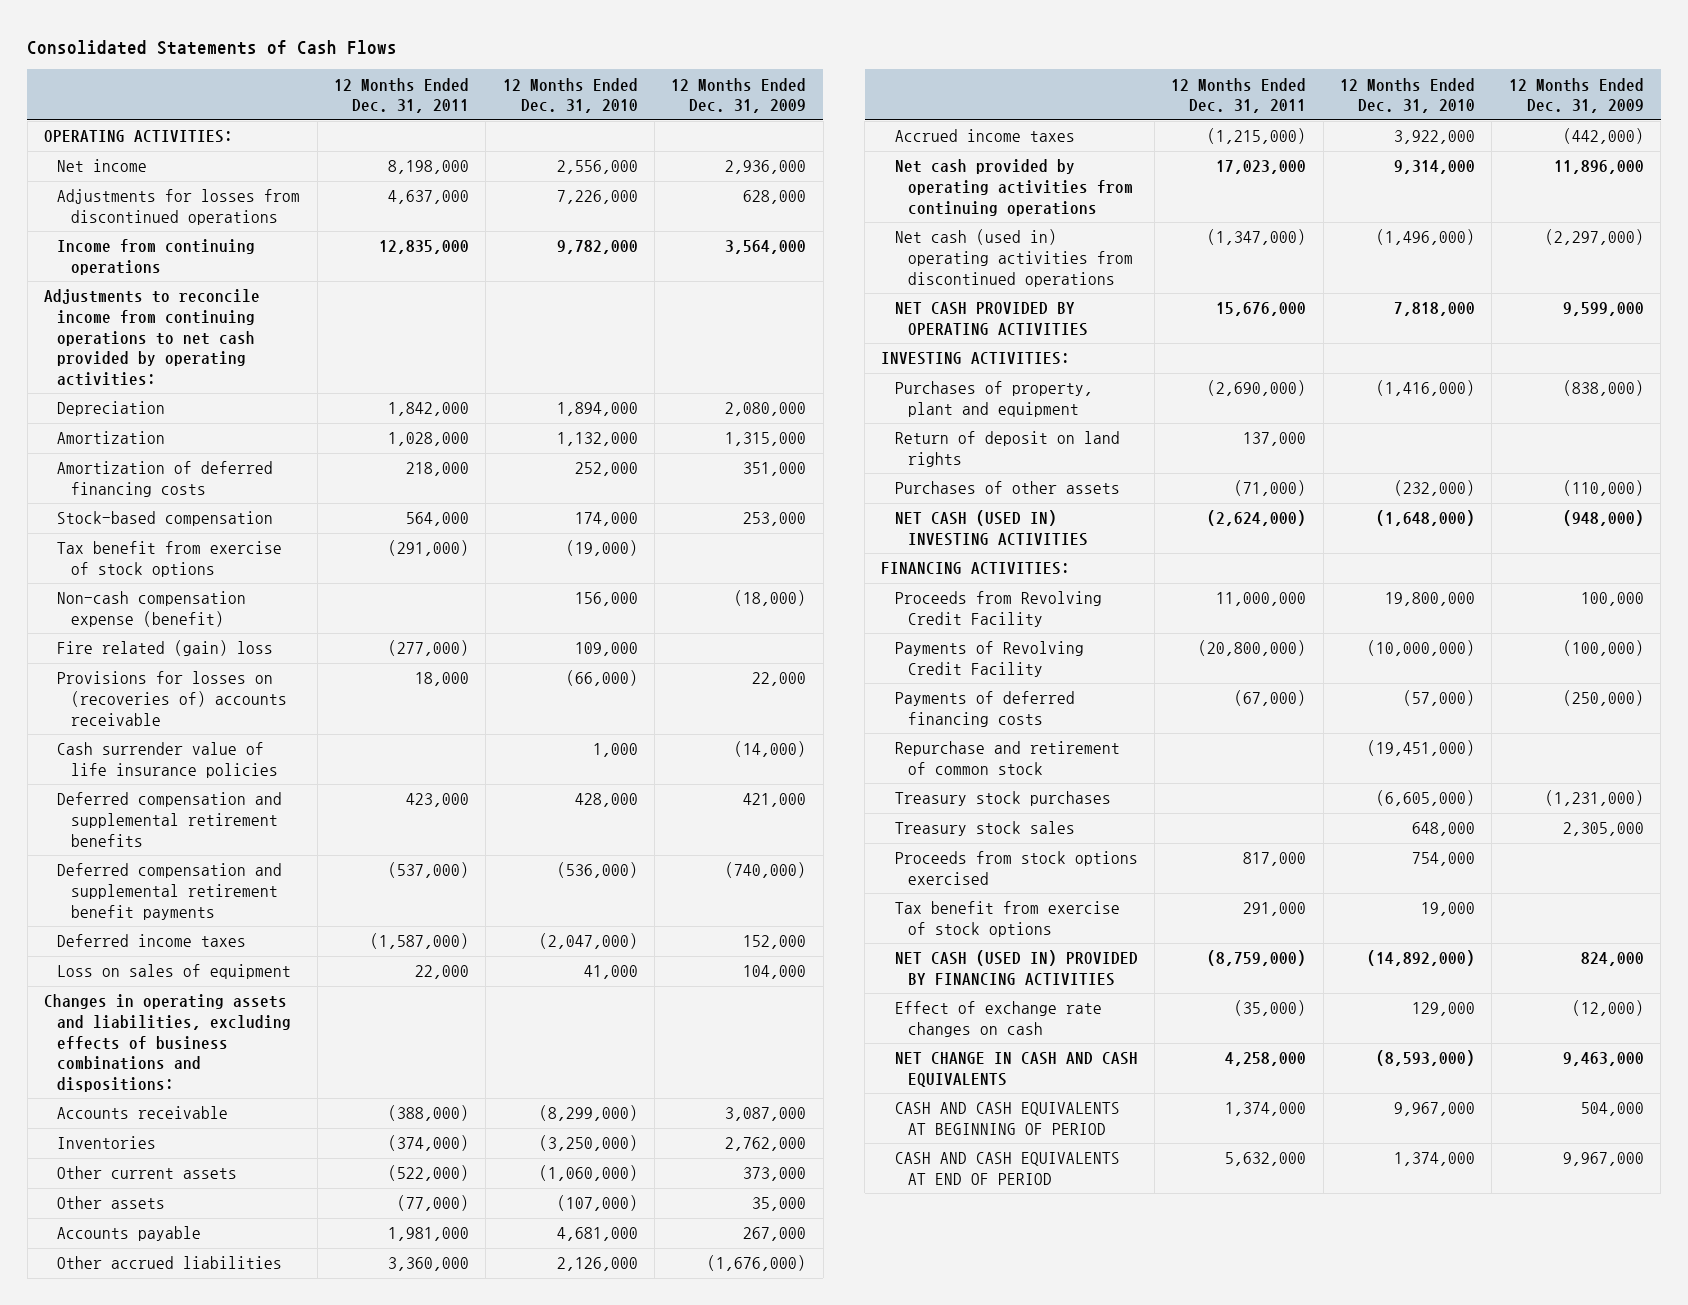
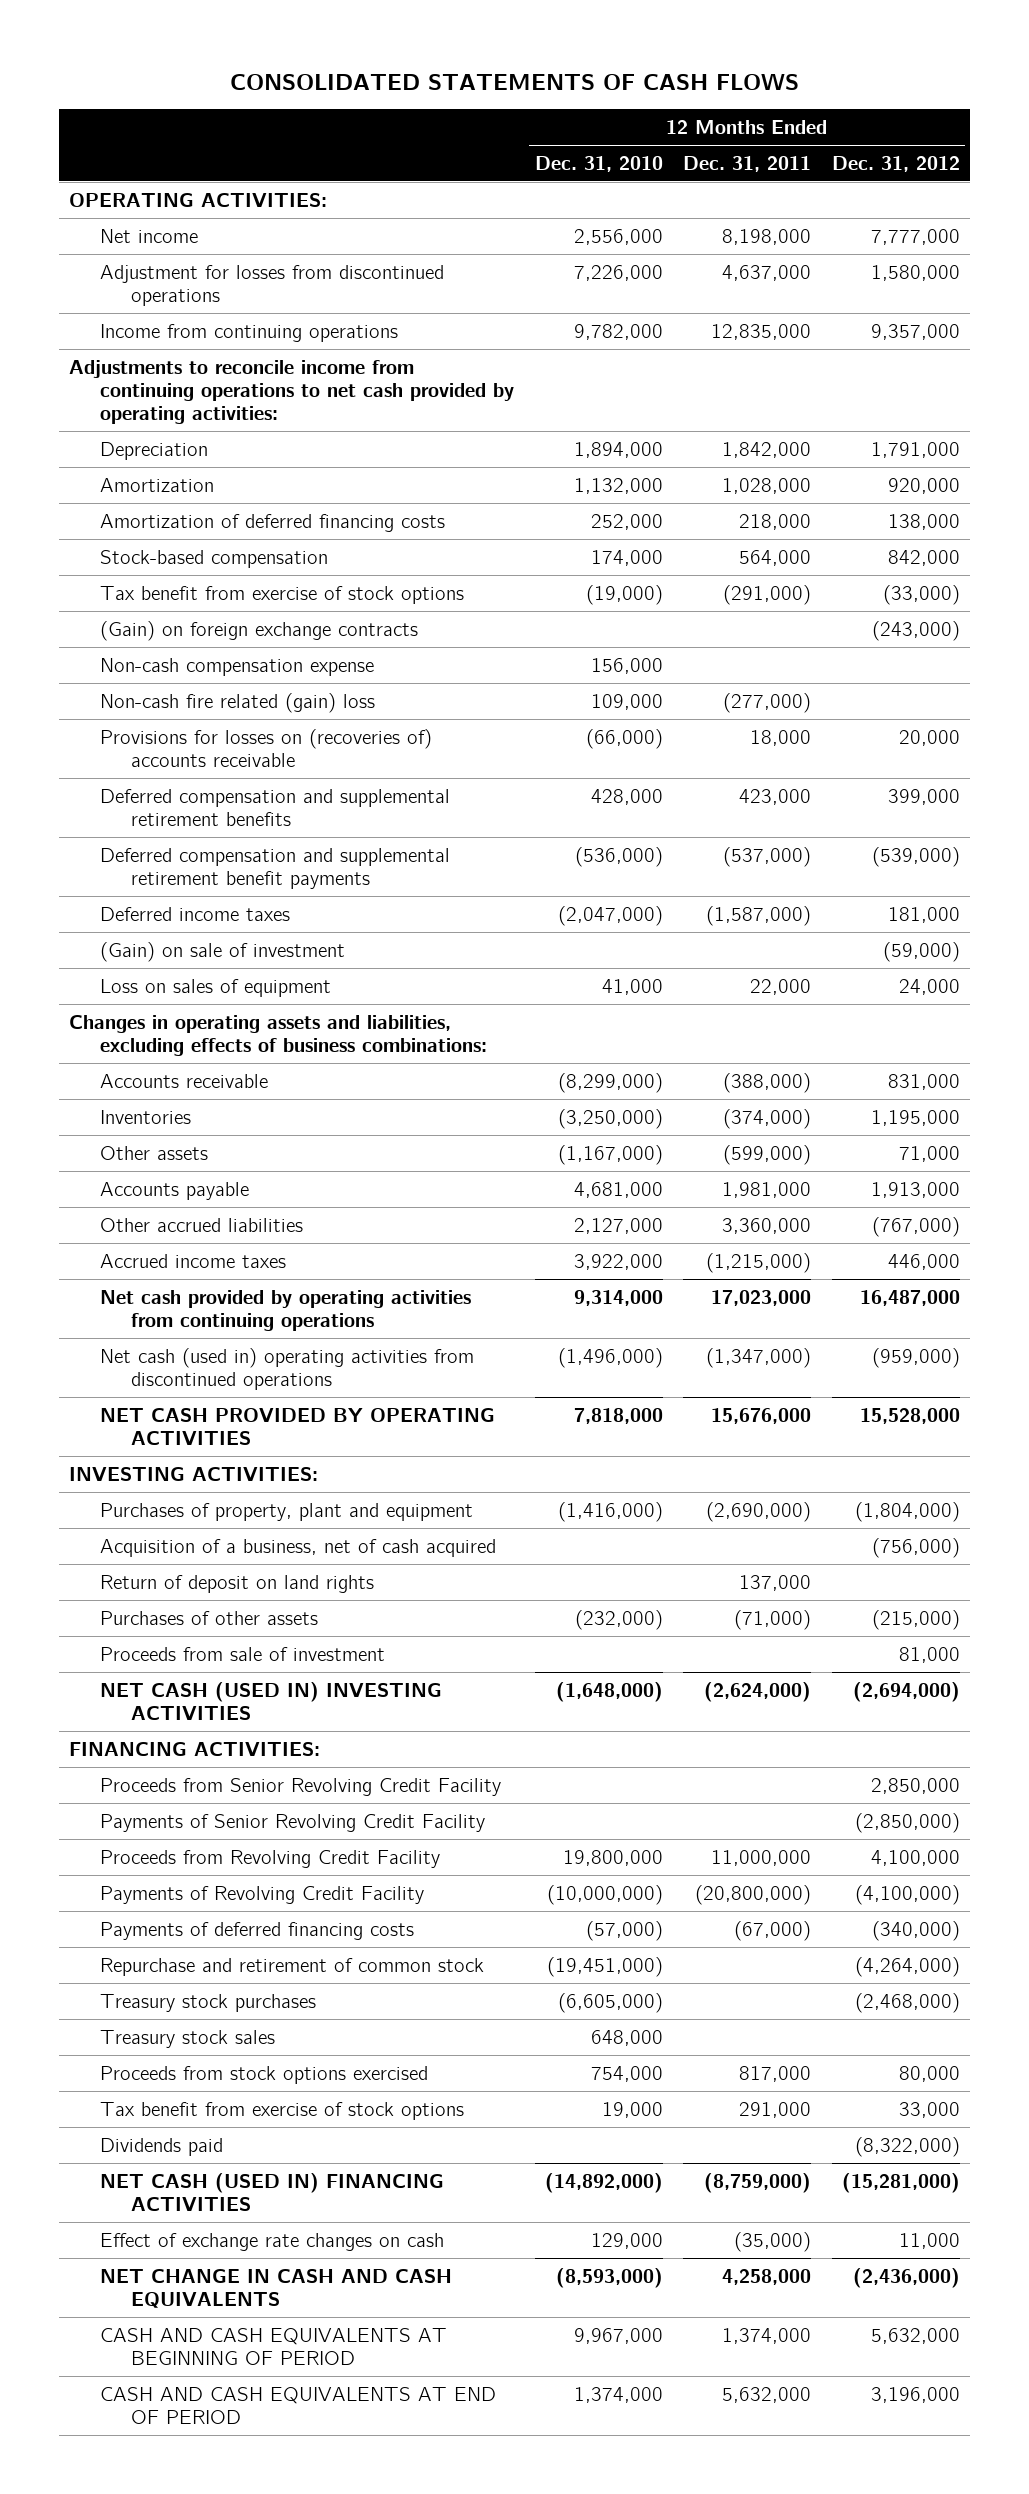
[27,39,398,55] Consolidated Statements of Cash Flows -> [229,73,799,90] CONSOLIDATED STATEMENTS OF CASH FLOWS
[671,77,807,114] 12 Months Ended Dec. 31, 2009 -> none
none -> [831,155,960,172] Dec. 31, 2012
[57,189,301,225] Adjustments for losses from discontinued operations -> [100,264,445,307] Adjustment for losses from discontinued operations
none -> [100,620,419,641] (Gain) on foreign exchange contracts
[57,591,247,627] Non-cash compensation expense (benefit) -> [100,657,375,676] Non-cash compensation expense
[57,640,274,657] Fire related (gain) loss -> [100,692,376,713] Non-cash fire related (gain) loss
[57,742,278,778] Cash surrender value of life insurance policies -> none
none -> [100,941,346,962] (Gain) on sale of investment
[43,994,292,1092] Changes in operating assets and liabilities, excluding effects of business combinations and dispositions: -> [69,1014,488,1057] Changes in operating assets and liabilities, excluding effects of business combinations:
[57,1166,238,1180] Other current assets -> none
[396,1195,469,1212] (77,000) -> [723,1144,812,1165] (599,000)
[556,1195,638,1212] (107,000) -> [557,1144,663,1165] (1,167,000)
[556,1257,638,1272] 2,126,000 -> [573,1217,663,1234] 2,127,000
none -> [100,1538,497,1557] Acquisition of a business, net of cash acquired
none -> [100,1646,386,1661] Proceeds from sale of investment
none -> [100,1777,502,1796] Proceeds from Senior Revolving Credit Facility
none -> [100,1813,486,1832] Payments of Senior Revolving Credit Facility
none -> [100,2137,224,2156] Dividends paid
[894,950,1138,986] NET CASH (USED IN) PROVIDED BY FINANCING ACTIVITIES -> [100,2172,445,2212] NET CASH (USED IN) FINANCING ACTIVITIES

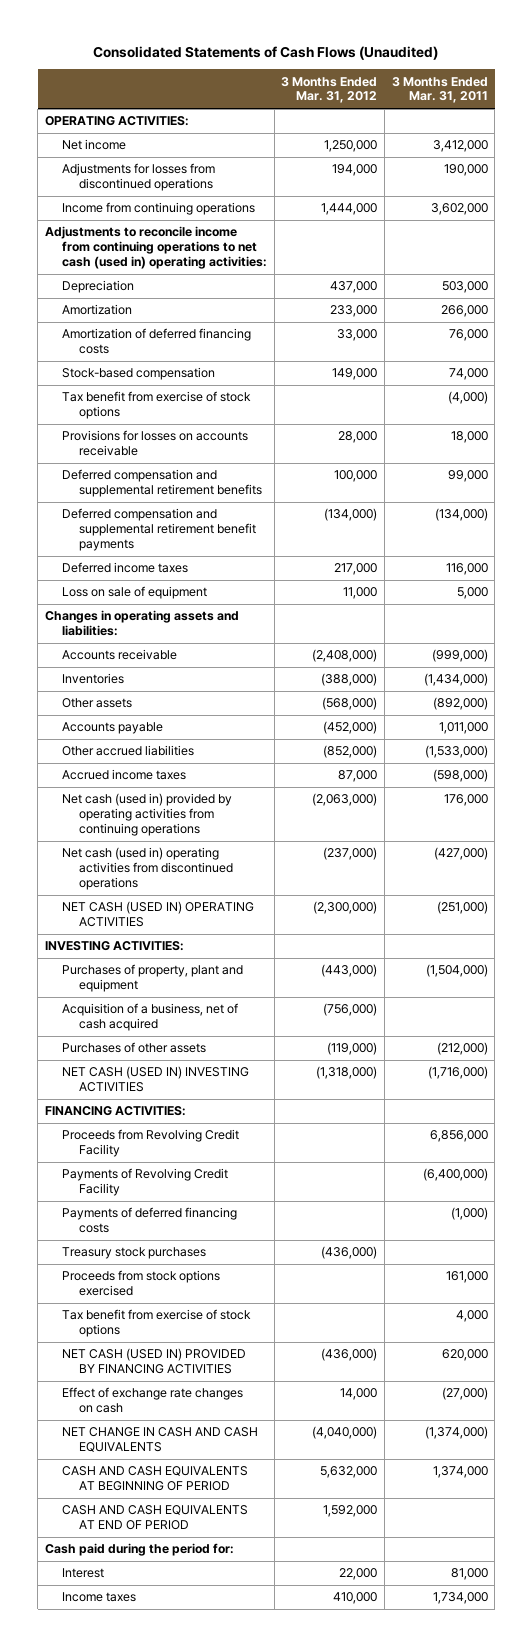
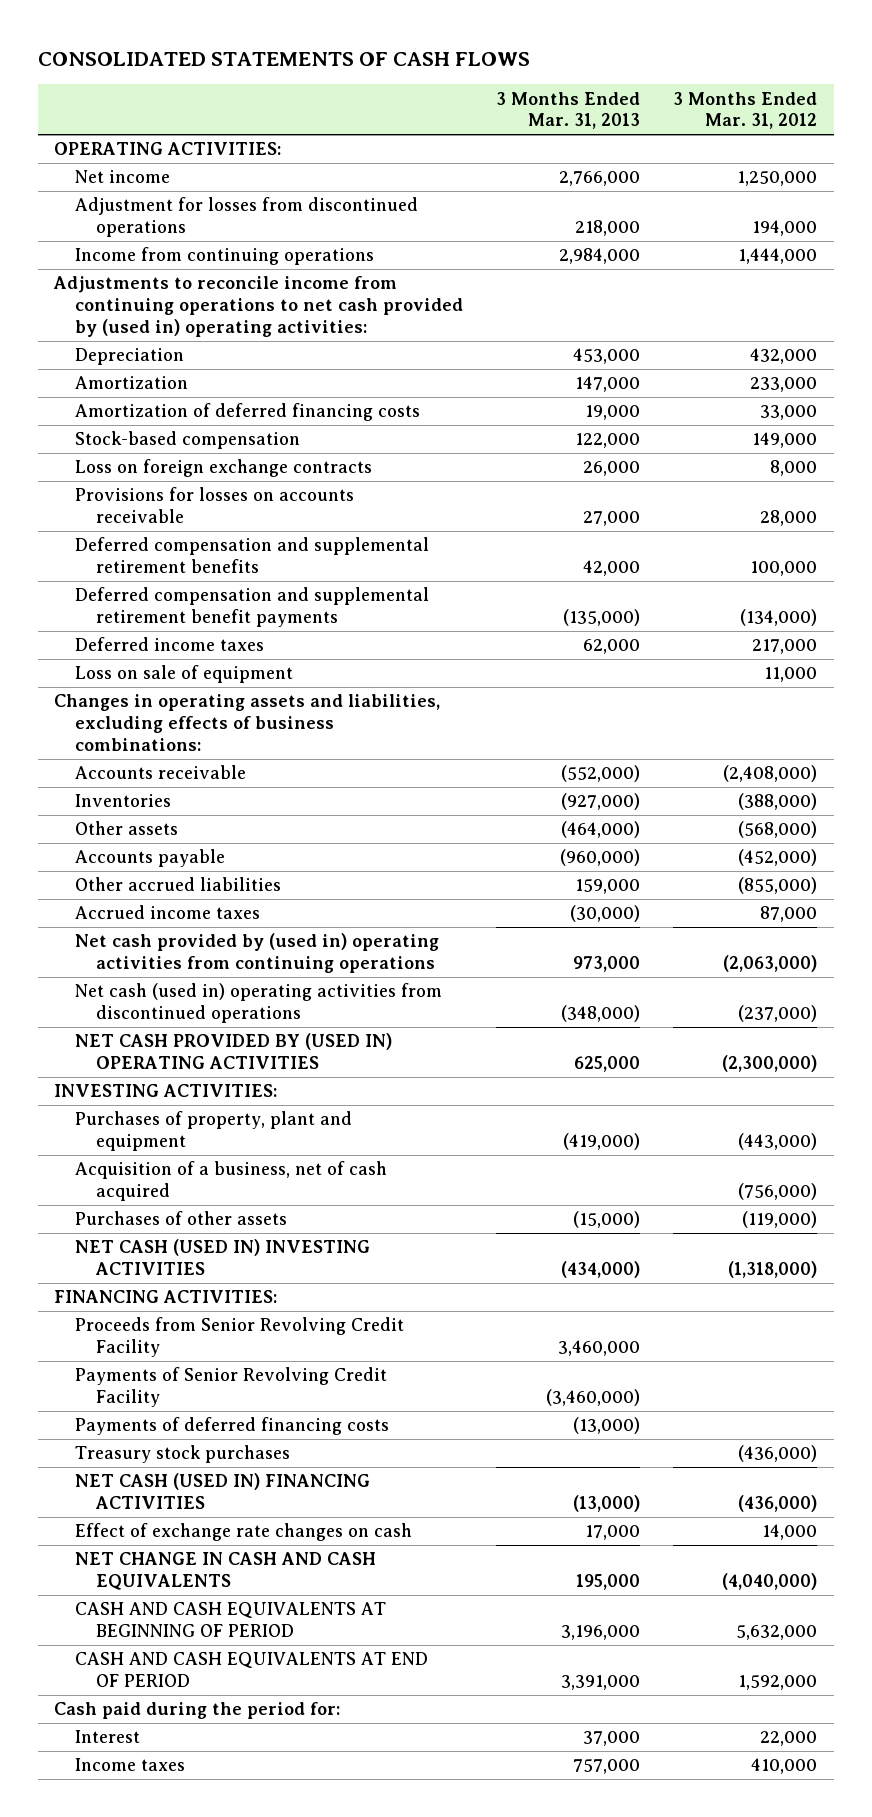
[93,45,439,60] Consolidated Statements of Cash Flows (Unaudited) -> [37,52,530,67] CONSOLIDATED STATEMENTS OF CASH FLOWS
[391,76,488,104] 3 Months Ended Mar. 31, 2011 -> none
none -> [496,91,641,130] 3 Months Ended Mar. 31, 2013
[62,163,216,192] Adjustments for losses from discontinued operations -> [75,197,419,238] Adjustment for losses from discontinued operations
[44,226,268,269] Adjustments to reconcile income from continuing operations to net cash (used in) operating activities: -> [53,276,464,338] Adjustments to reconcile income from continuing operations to net cash provided by (used in) operating activities:
[330,281,378,294] 437,000 -> [750,348,818,365] 432,000
[62,391,252,420] Tax benefit from exercise of stock options -> none
none -> [75,459,373,478] Loss on foreign exchange contracts
[44,610,239,637] Changes in operating assets and liabilities: -> [54,694,441,752] Changes in operating assets and liabilities, excluding effects of business combinations:
[323,745,378,759] (852,000) -> [738,877,818,895] (855,000)
[62,793,233,836] Net cash (used in) provided by operating activities from continuing operations -> [75,933,440,974] Net cash provided by (used in) operating activities from continuing operations
[62,901,255,928] NET CASH (USED IN) OPERATING ACTIVITIES -> [75,1033,393,1070] NET CASH PROVIDED BY (USED IN) OPERATING ACTIVITIES
[62,1129,240,1158] Proceeds from Revolving Credit Facility -> [75,1317,405,1358] Proceeds from Senior Revolving Credit Facility
[62,1168,229,1197] Payments of Revolving Credit Facility -> [75,1367,388,1408] Payments of Senior Revolving Credit Facility
[62,1270,221,1297] Proceeds from stock options exercised -> none
[62,1309,252,1338] Tax benefit from exercise of stock options -> none
[62,1348,247,1375] NET CASH (USED IN) PROVIDED BY FINANCING ACTIVITIES -> [75,1473,371,1510] NET CASH (USED IN) FINANCING ACTIVITIES

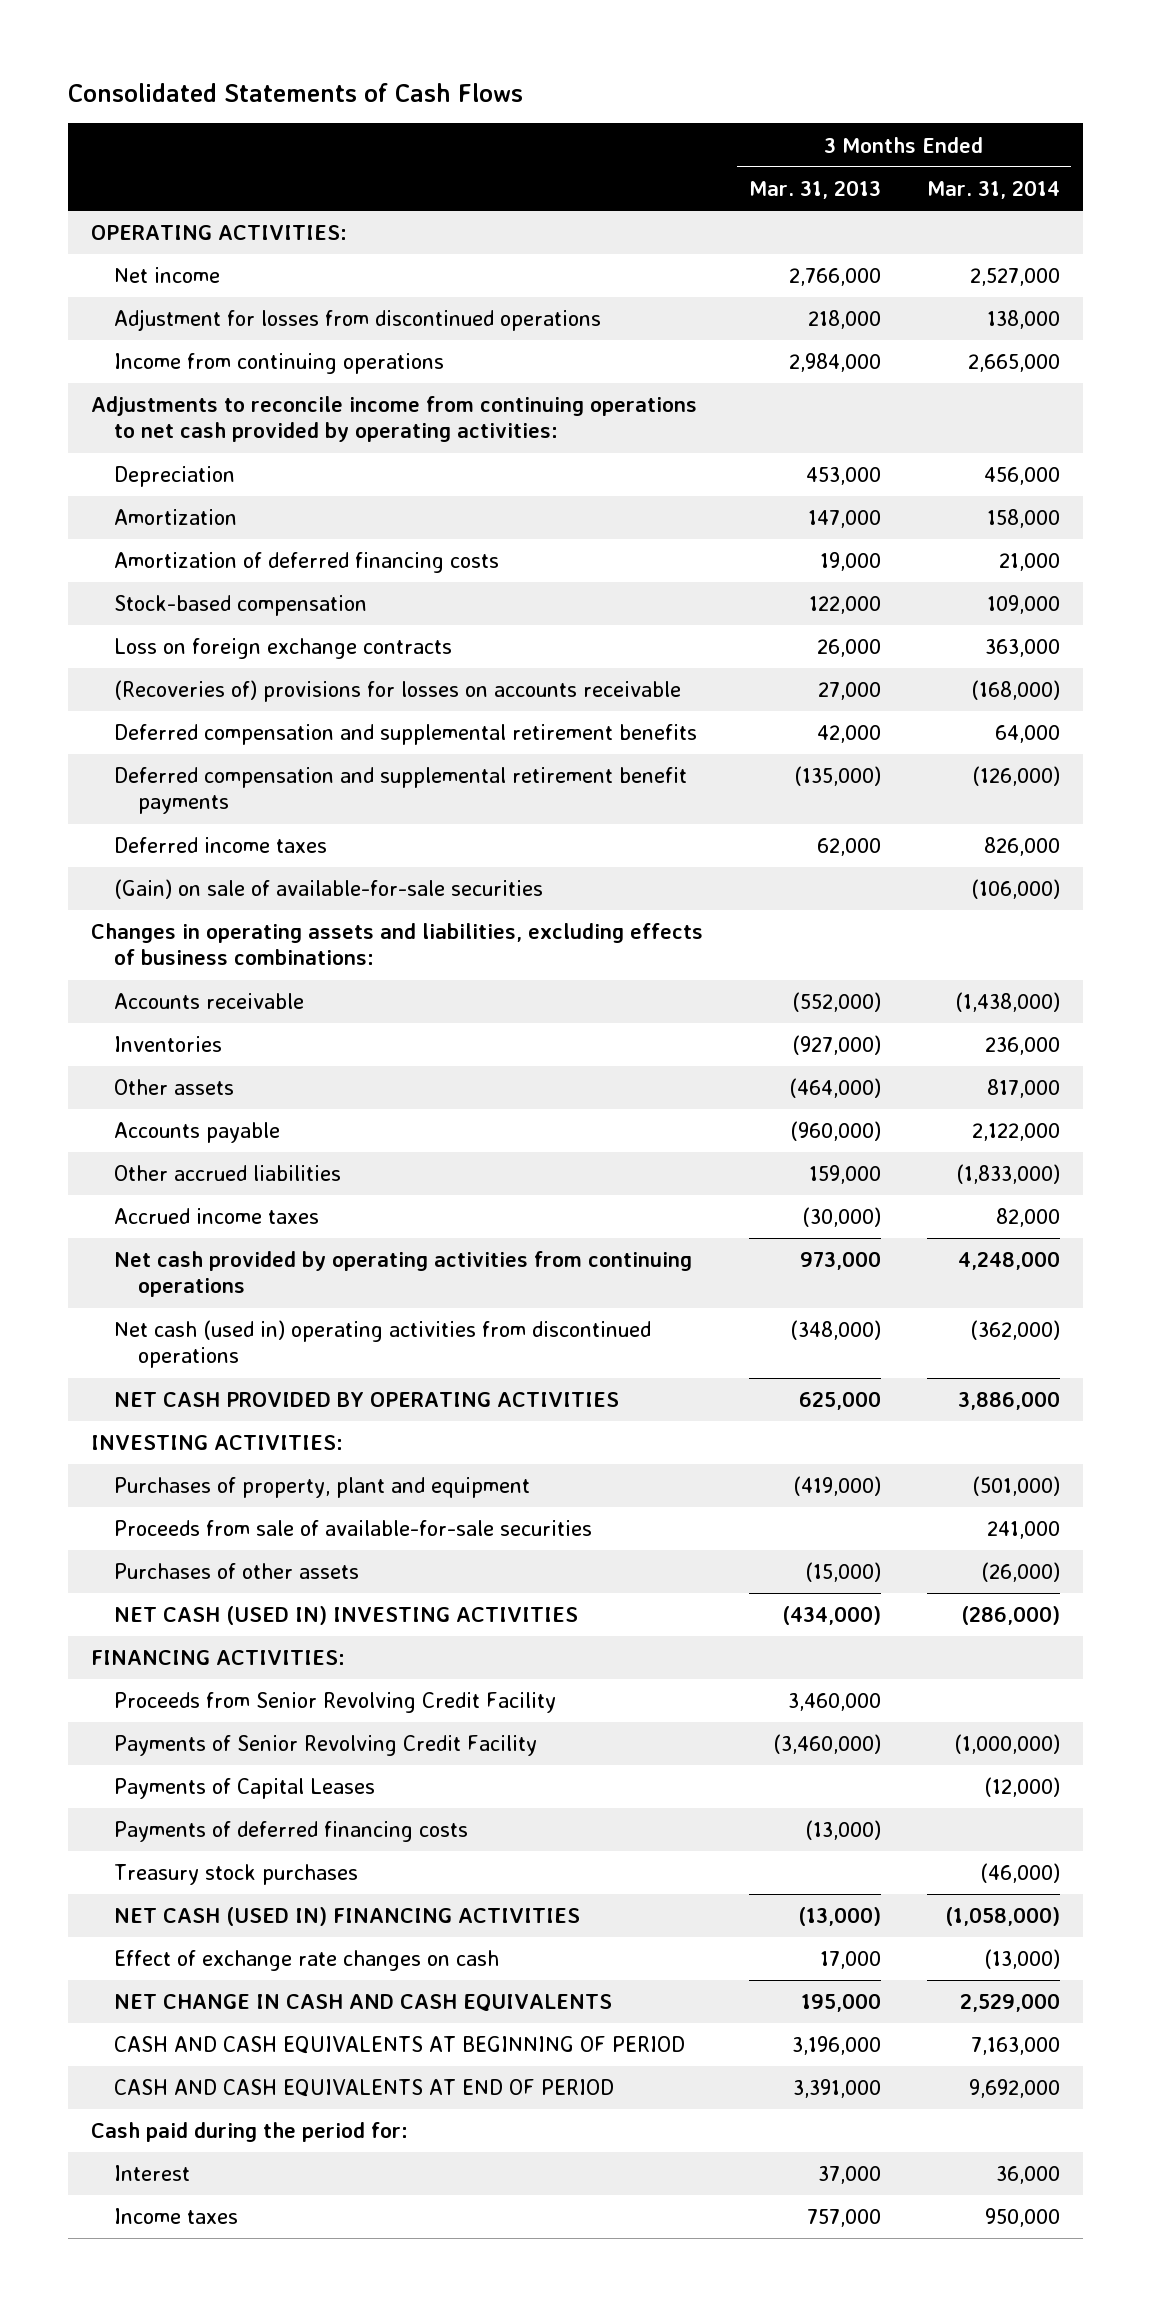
[37,52,530,67] CONSOLIDATED STATEMENTS OF CASH FLOWS -> [67,82,523,102] Consolidated Statements of Cash Flows
[673,91,818,130] 3 Months Ended Mar. 31, 2012 -> none
none -> [926,179,1060,199] Mar. 31, 2014
[53,276,464,338] Adjustments to reconcile income from continuing operations to net cash provided by (used in) operating activities: -> [90,396,697,443] Adjustments to reconcile income from continuing operations to net cash provided by operating activities:
[75,487,355,524] Provisions for losses on accounts receivable -> [114,680,682,703] (Recoveries of) provisions for losses on accounts receivable
[75,665,294,684] Loss on sale of equipment -> none
none -> [114,879,544,900] (Gain) on sale of available-for-sale securities
[75,933,440,974] Net cash provided by (used in) operating activities from continuing operations -> [114,1251,693,1298] Net cash provided by operating activities from continuing operations
[75,1033,393,1070] NET CASH PROVIDED BY (USED IN) OPERATING ACTIVITIES -> [114,1392,620,1408] NET CASH PROVIDED BY OPERATING ACTIVITIES
[75,1161,388,1202] Acquisition of a business, net of cash acquired -> none
none -> [114,1520,593,1537] Proceeds from sale of available-for-sale securities
none -> [114,1778,376,1800] Payments of Capital Leases

